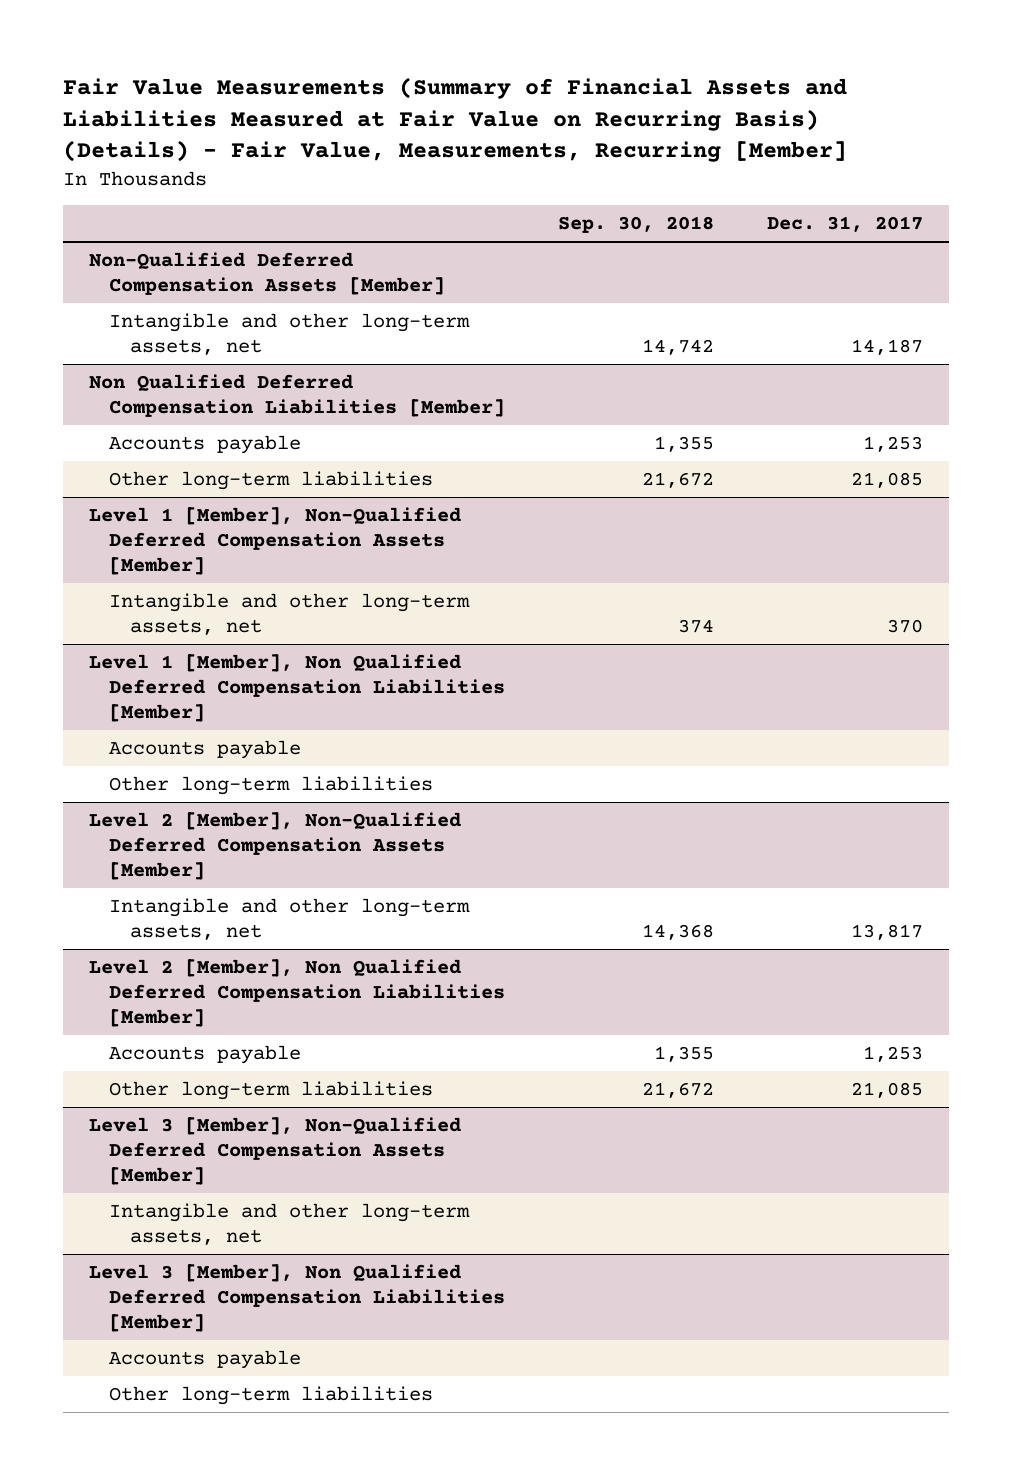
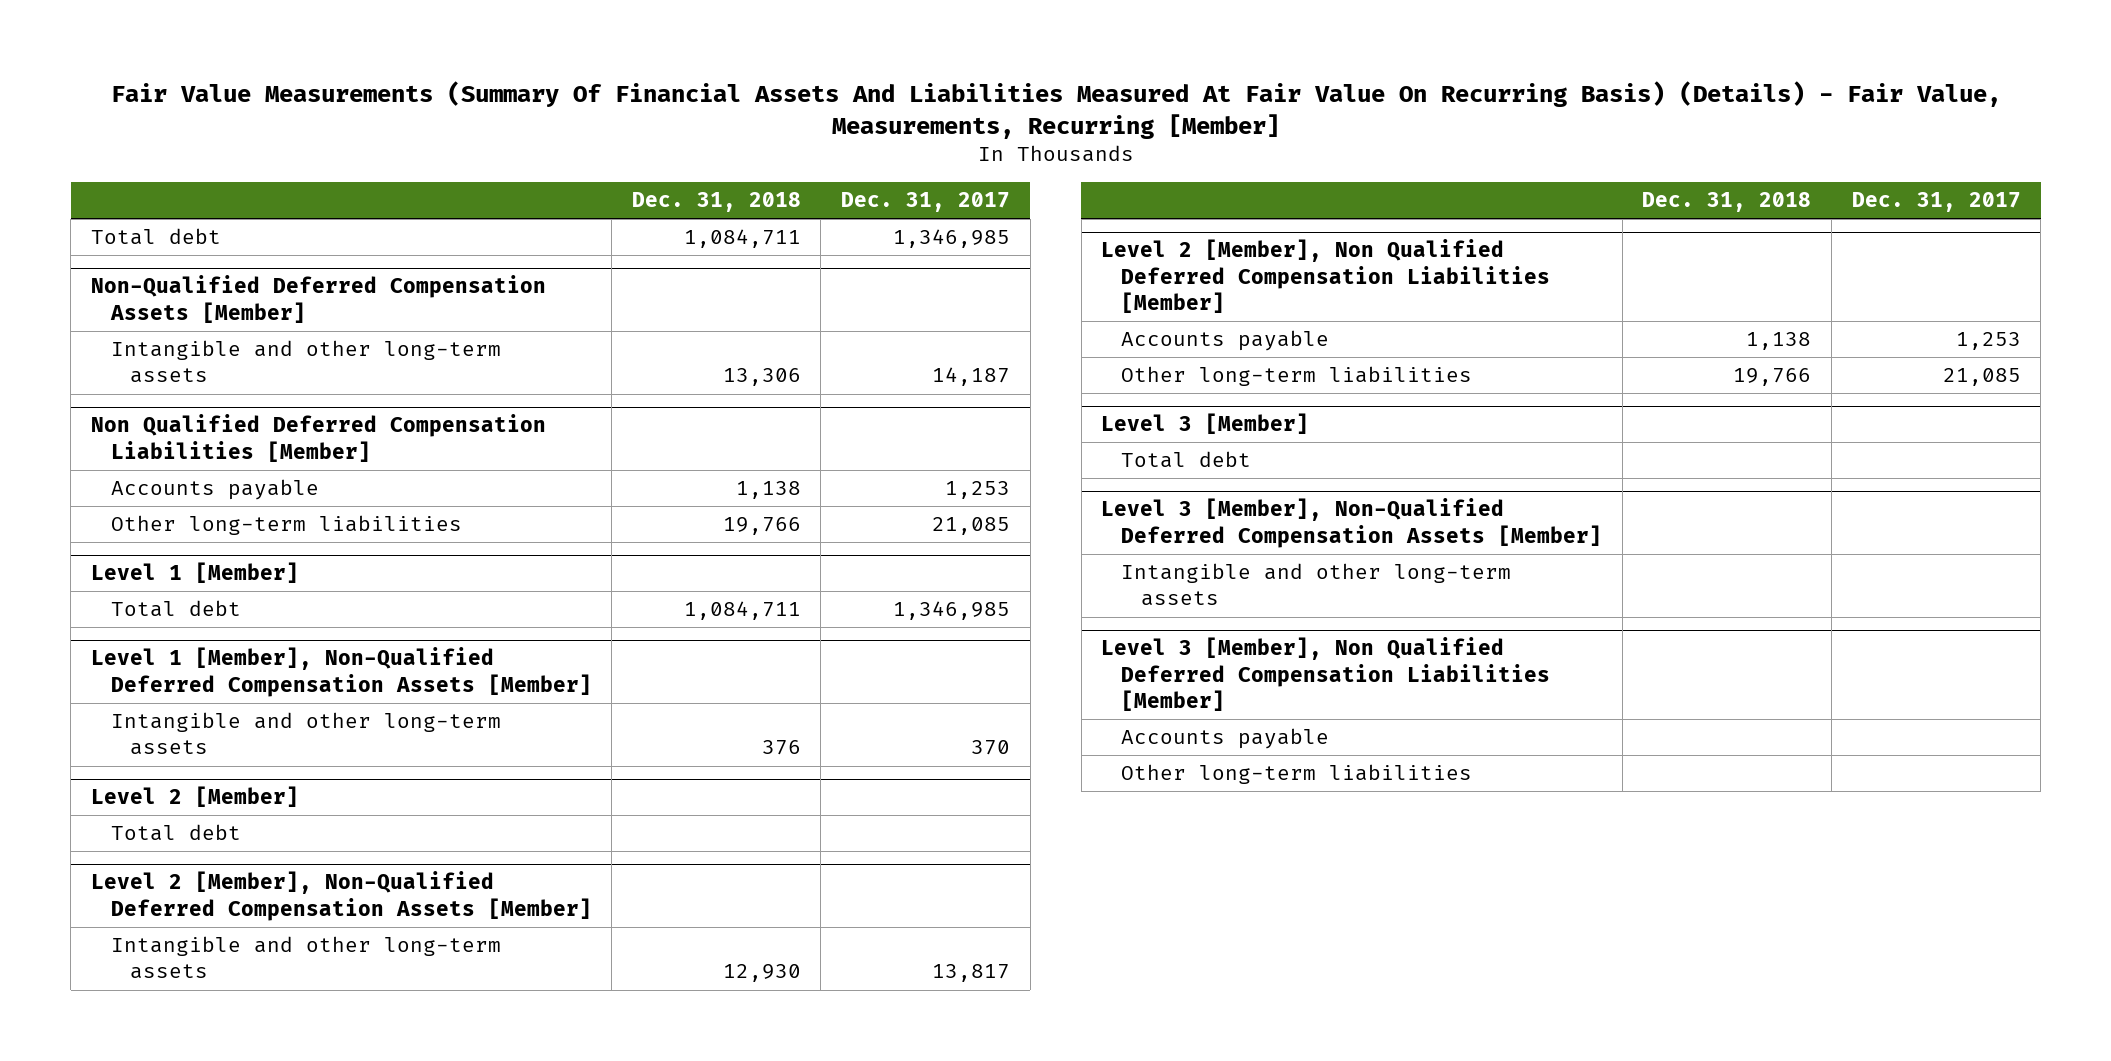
[62,77,847,163] Fair Value Measurements (Summary of Financial Assets and Liabilities Measured at Fair Value on Recurring Basis) (Details) - Fair Value, Measurements, Recurring [Member] -> [110,81,2001,139] Fair Value Measurements (Summary Of Financial Assets And Liabilities Measured At Fair Value On Recurring Basis) (Details) - Fair Value, Measurements, Recurring [Member]
[558,215,715,233] Sep. 30, 2018 -> none
none -> [631,192,801,213] Dec. 31, 2018
none -> [90,228,221,246] Total debt
[109,312,471,355] Intangible and other long-term assets, net -> [110,340,501,384] Intangible and other long-term assets
none -> [90,562,299,584] Level 1 [Member]
none -> [110,600,241,618] Total debt
[89,653,506,722] Level 1 [Member], Non Qualified Deferred Compensation Liabilities [Member] -> none
[109,739,302,759] Accounts payable -> none
[109,775,434,795] Other long-term liabilities -> none
[109,592,471,635] Intangible and other long-term assets, net -> [110,712,501,756] Intangible and other long-term assets
none -> [90,786,299,808] Level 2 [Member]
none -> [110,824,241,842] Total debt
[109,897,471,940] Intangible and other long-term assets, net -> [110,936,501,980] Intangible and other long-term assets
none -> [1101,413,1310,435] Level 3 [Member]
none -> [1121,451,1252,469] Total debt
[109,1202,471,1245] Intangible and other long-term assets, net -> [1121,563,1512,607] Intangible and other long-term assets

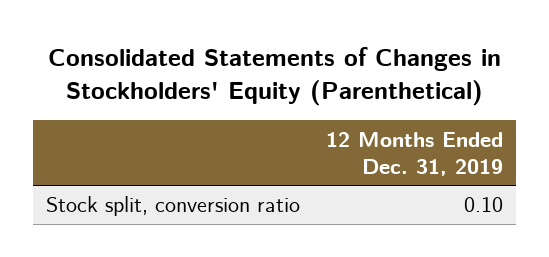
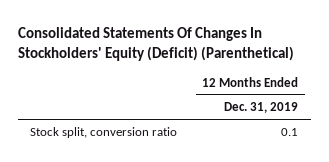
[47,46,501,107] Consolidated Statements of Changes in Stockholders' Equity (Parenthetical) -> [17,26,294,61] Consolidated Statements Of Changes In Stockholders' Equity (Deficit) (Parenthetical)
[464,197,504,213] 0.10 -> [281,128,299,137] 0.1

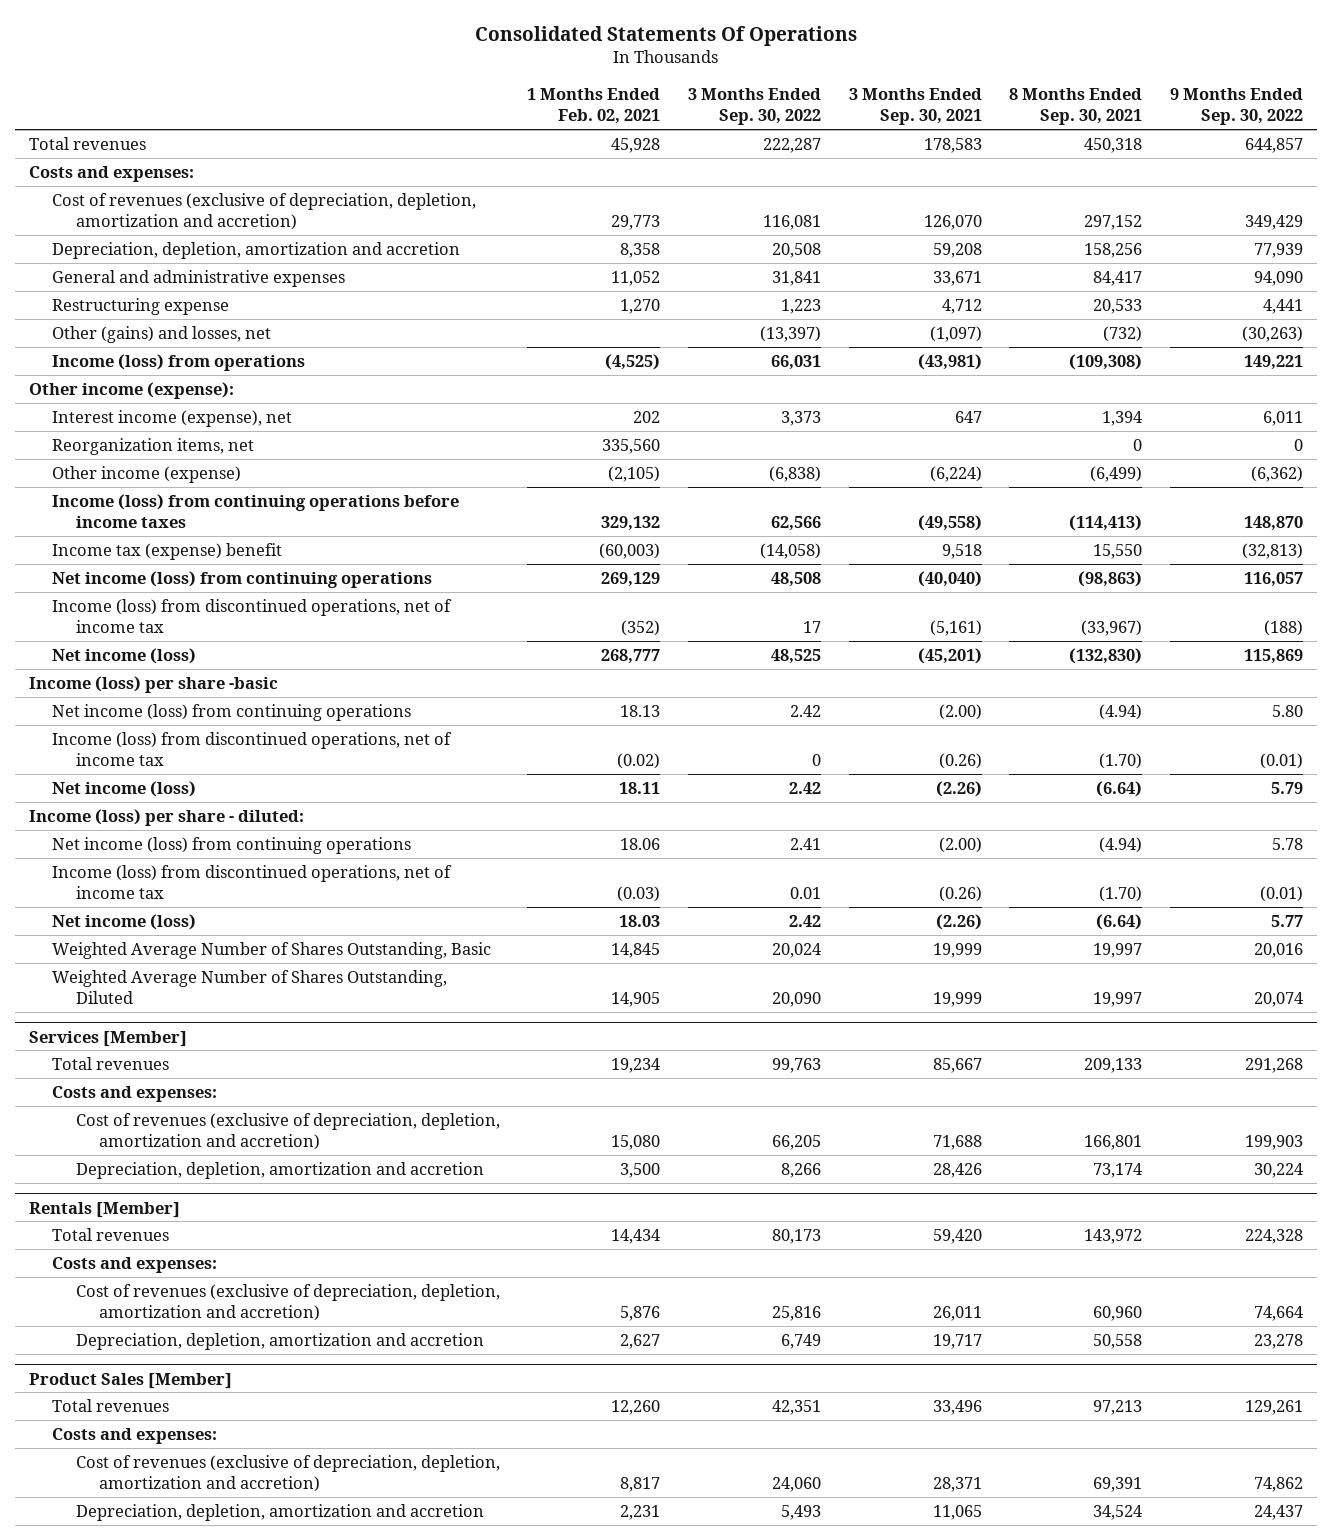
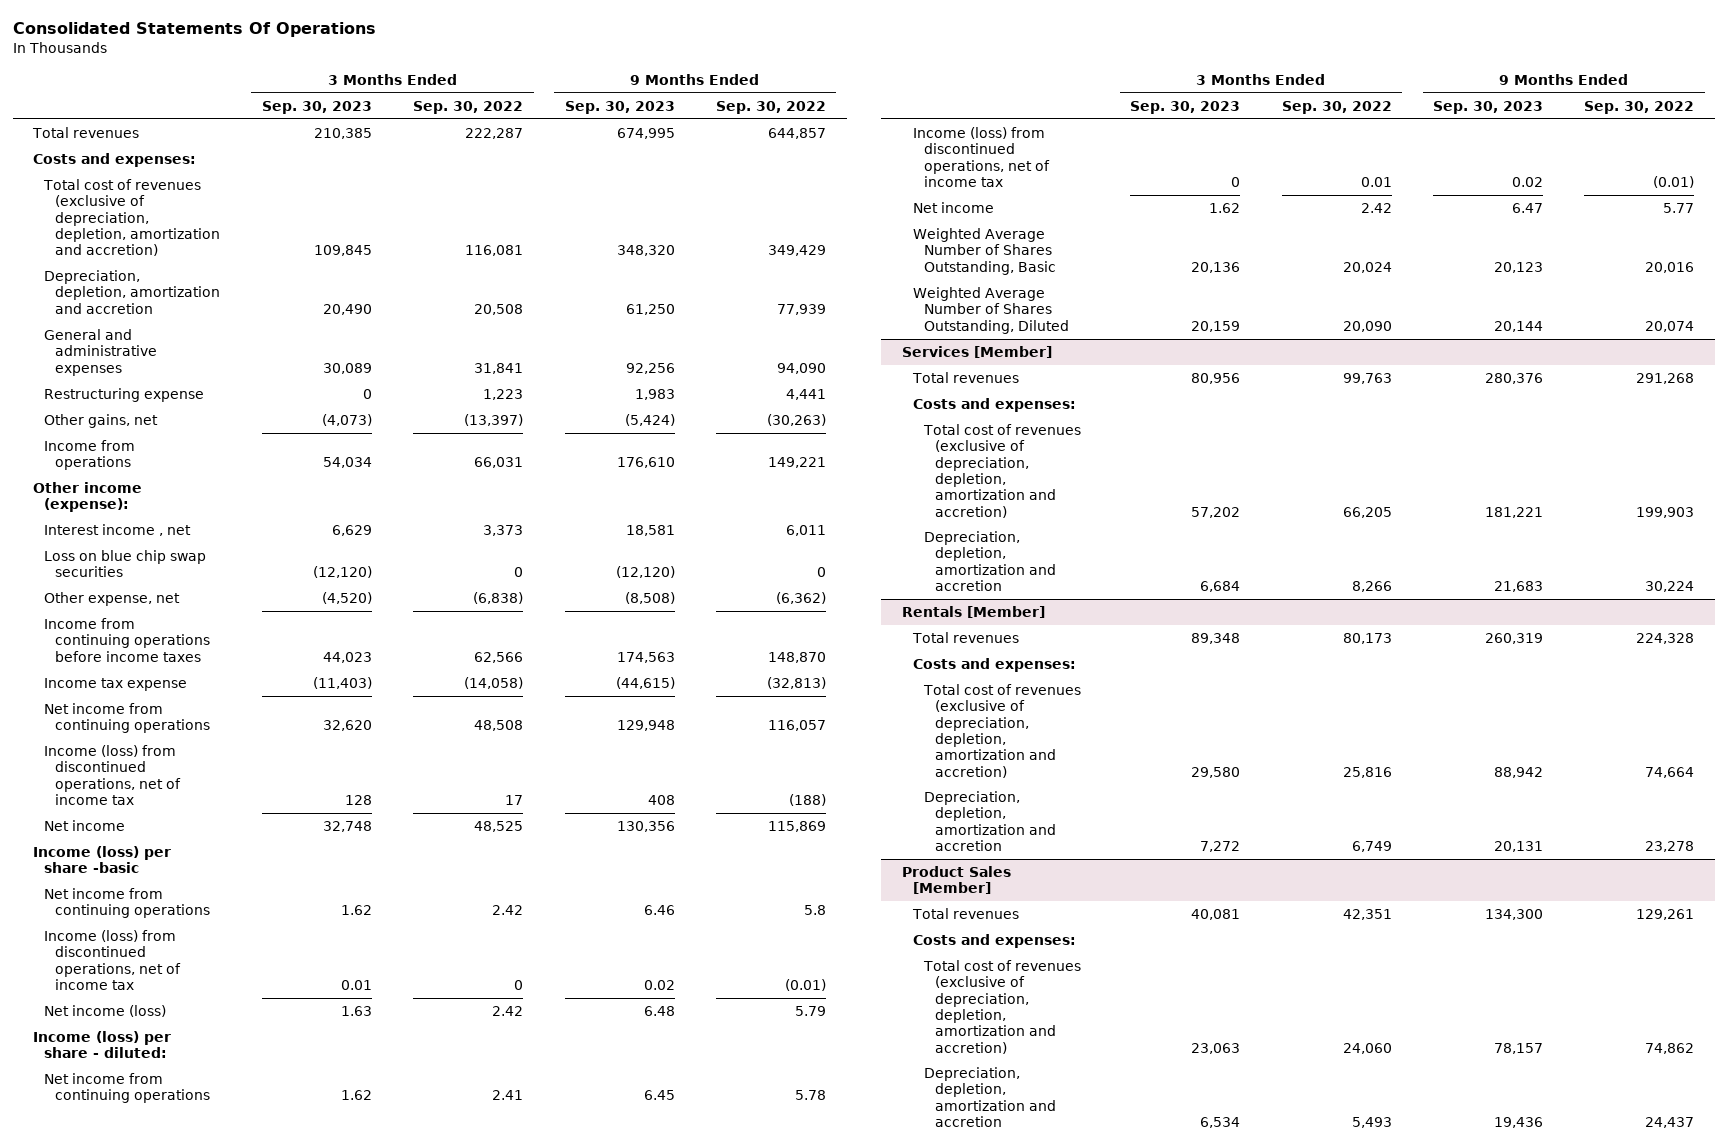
[527,87,661,125] 1 Months Ended Feb. 02, 2021 -> none
[848,87,982,126] 3 Months Ended Sep. 30, 2021 -> none
[1009,87,1143,126] 8 Months Ended Sep. 30, 2021 -> none
none -> [261,100,372,114] Sep. 30, 2023
none -> [564,100,675,114] Sep. 30, 2023
[52,192,477,231] Cost of revenues (exclusive of depreciation, depletion, amortization and accretion) -> [43,179,221,257] Total cost of revenues (exclusive of depreciation, depletion, amortization and accretion)
[52,325,272,343] Other (gains) and losses, net -> [44,414,159,429] Other gains, net
[52,353,306,371] Income (loss) from operations -> [44,440,136,471] Income from operations
[52,437,255,455] Reorganization items, net -> none
[52,409,293,427] Interest income (expense), net -> [44,524,192,537] Interest income , net
none -> [44,550,207,578] Loss on blue chip swap securities
[52,465,242,483] Other income (expense) -> [44,592,181,607] Other expense, net
[52,493,460,529] Income (loss) from continuing operations before income taxes -> [44,618,211,662] Income from continuing operations before income taxes
[52,542,283,560] Income tax (expense) benefit -> [44,678,188,692] Income tax expense
[52,570,433,588] Net income (loss) from continuing operations -> [44,703,211,734] Net income from continuing operations
[52,647,197,664] Net income (loss) -> [44,820,126,832] Net income
[52,703,412,721] Net income (loss) from continuing operations -> [44,888,211,919] Net income from continuing operations
[1271,704,1303,717] 5.80 -> [803,905,826,916] 5.8
[52,836,412,854] Net income (loss) from continuing operations -> [44,1073,211,1104] Net income from continuing operations
[52,913,197,930] Net income (loss) -> [912,202,994,214] Net income
[75,1112,500,1151] Cost of revenues (exclusive of depreciation, depletion, amortization and accretion) -> [922,424,1081,518] Total cost of revenues (exclusive of depreciation, depletion, amortization and accretion)
[75,1283,500,1322] Cost of revenues (exclusive of depreciation, depletion, amortization and accretion) -> [922,684,1081,778] Total cost of revenues (exclusive of depreciation, depletion, amortization and accretion)
[75,1454,500,1493] Cost of revenues (exclusive of depreciation, depletion, amortization and accretion) -> [922,960,1081,1054] Total cost of revenues (exclusive of depreciation, depletion, amortization and accretion)

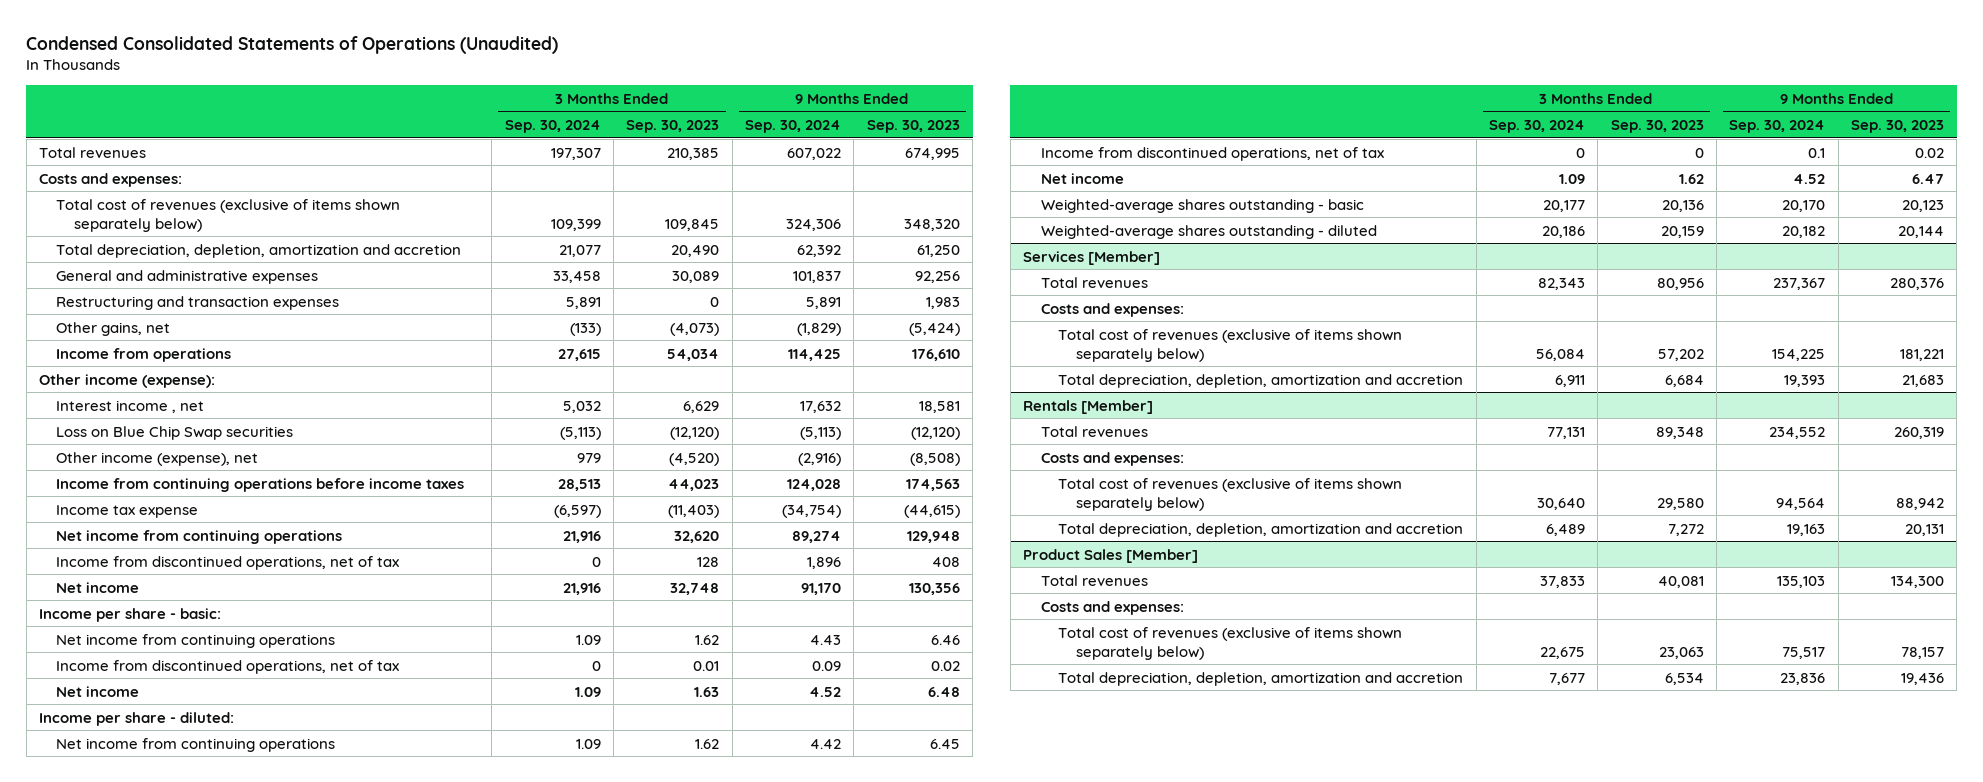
[12,22,376,38] Consolidated Statements Of Operations -> [26,35,559,54] Condensed Consolidated Statements of Operations (Unaudited)
[413,100,524,114] Sep. 30, 2022 -> none
[715,100,826,114] Sep. 30, 2022 -> none
none -> [504,120,601,134] Sep. 30, 2024
none -> [745,120,842,134] Sep. 30, 2024
[43,179,221,257] Total cost of revenues (exclusive of depreciation, depletion, amortization and accretion) -> [56,198,401,232] Total cost of revenues (exclusive of items shown separately below)
[44,270,221,314] Depreciation, depletion, amortization and accretion -> [56,243,462,258] Total depreciation, depletion, amortization and accretion
[44,388,205,403] Restructuring expense -> [56,295,340,310] Restructuring and transaction expenses
[44,550,207,578] Loss on blue chip swap securities -> [56,425,294,440] Loss on Blue Chip Swap securities
[44,592,181,607] Other expense, net -> [56,451,259,466] Other income (expense), net
[44,745,182,805] Income (loss) from discontinued operations, net of income tax -> [56,555,400,570] Income from discontinued operations, net of tax
[33,846,172,874] Income (loss) per share -basic -> [38,607,221,622] Income per share - basic:
[44,930,182,990] Income (loss) from discontinued operations, net of income tax -> [56,659,400,674] Income from discontinued operations, net of tax
[44,1005,167,1018] Net income (loss) -> [56,685,140,697] Net income
[33,1031,172,1059] Income (loss) per share - diluted: -> [38,711,234,726] Income per share - diluted:
[912,127,1050,187] Income (loss) from discontinued operations, net of income tax -> [1040,146,1384,161] Income from discontinued operations, net of tax
[912,228,1056,275] Weighted Average Number of Shares Outstanding, Basic -> [1040,198,1364,213] Weighted-average shares outstanding - basic
[912,287,1069,334] Weighted Average Number of Shares Outstanding, Diluted -> [1040,224,1377,239] Weighted-average shares outstanding - diluted
[922,424,1081,518] Total cost of revenues (exclusive of depreciation, depletion, amortization and accretion) -> [1058,328,1403,362] Total cost of revenues (exclusive of items shown separately below)
[923,531,1056,591] Depreciation, depletion, amortization and accretion -> [1058,373,1464,388] Total depreciation, depletion, amortization and accretion
[922,684,1081,778] Total cost of revenues (exclusive of depreciation, depletion, amortization and accretion) -> [1058,477,1403,511] Total cost of revenues (exclusive of items shown separately below)
[923,791,1056,851] Depreciation, depletion, amortization and accretion -> [1058,522,1464,537] Total depreciation, depletion, amortization and accretion
[922,960,1081,1054] Total cost of revenues (exclusive of depreciation, depletion, amortization and accretion) -> [1058,626,1403,660] Total cost of revenues (exclusive of items shown separately below)
[923,1067,1056,1127] Depreciation, depletion, amortization and accretion -> [1058,671,1464,686] Total depreciation, depletion, amortization and accretion

